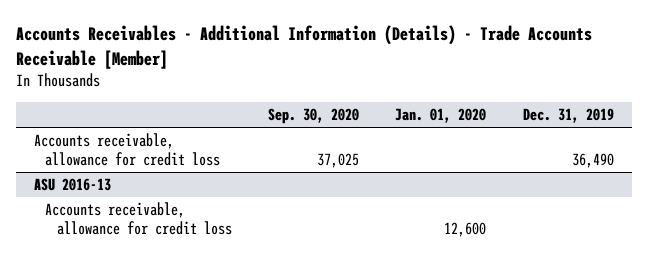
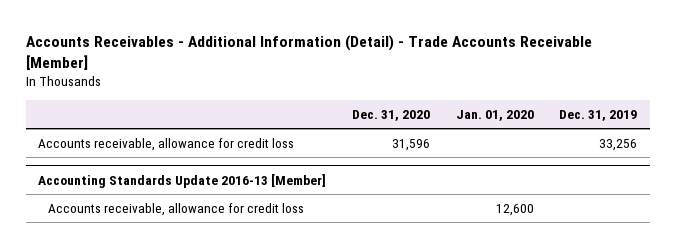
[15,25,592,69] Accounts Receivables - Additional Information (Details) - Trade Accounts Receivable [Member] -> [25,34,592,70] Accounts Receivables - Additional Information (Detail) - Trade Accounts Receivable [Member]
[267,108,359,125] Sep. 30, 2020 -> none
none -> [352,109,431,121] Dec. 31, 2020
[571,152,614,168] 36,490 -> [599,138,638,151] 33,256
[33,178,111,192] ASU 2016-13 -> [38,173,327,188] Accounting Standards Update 2016-13 [Member]

